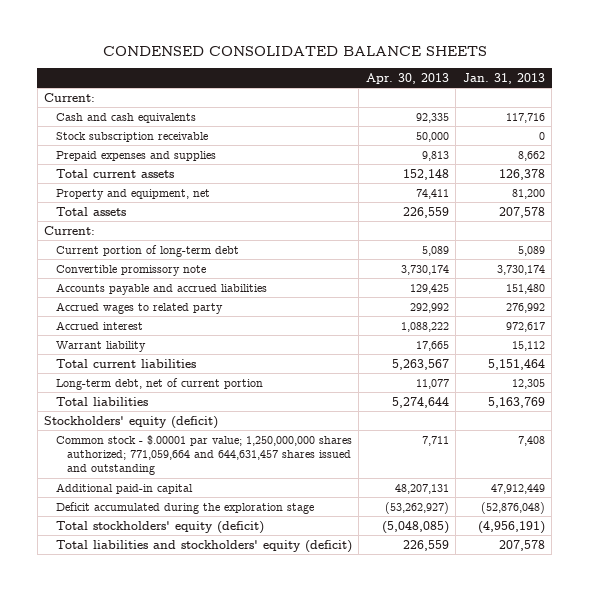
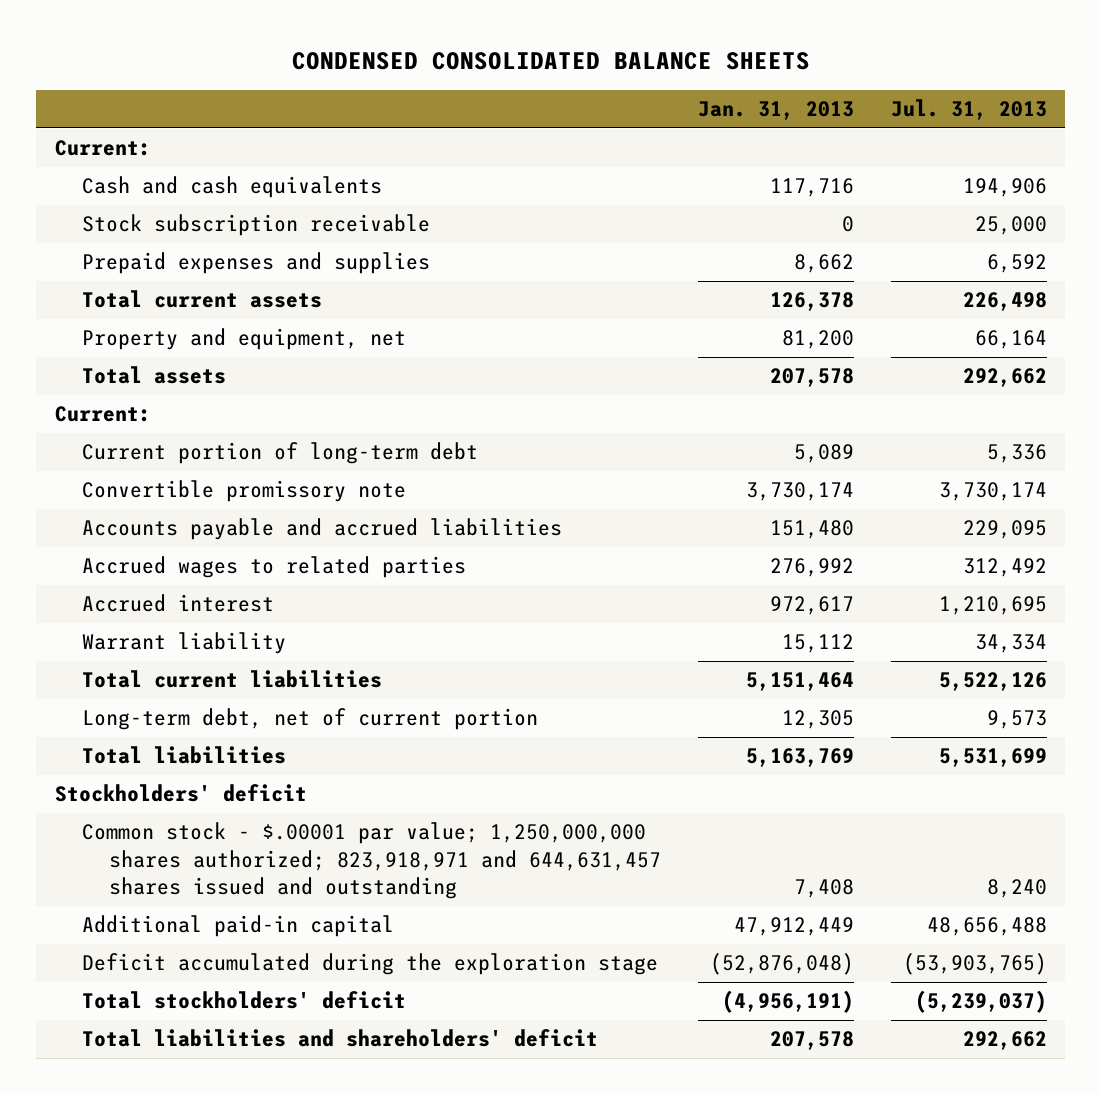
[365,73,449,85] Apr. 30, 2013 -> none
none -> [890,99,1047,121] Jul. 31, 2013
[55,301,223,314] Accrued wages to related party -> [81,556,466,579] Accrued wages to related parties
[44,415,219,429] Stockholders' equity (deficit) -> [54,784,307,803] Stockholders' deficit
[55,434,352,476] Common stock - $.00001 par value; 1,250,000,000 shares authorized; 771,059,664 and 644,631,457 shares issued and outstanding -> [81,822,661,899] Common stock - $.00001 par value; 1,250,000,000 shares authorized; 823,918,971 and 644,631,457 shares issued and outstanding
[55,520,264,534] Total stockholders' equity (deficit) -> [81,991,406,1010] Total stockholders' deficit
[55,539,352,553] Total liabilities and stockholders' equity (deficit) -> [81,1029,598,1048] Total liabilities and shareholders' deficit

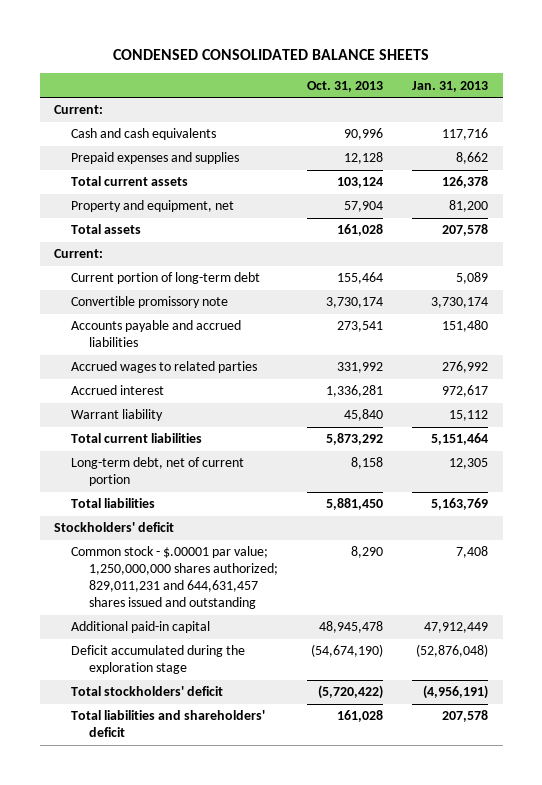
[890,99,1047,121] Jul. 31, 2013 -> none
none -> [306,80,383,92] Oct. 31, 2013
[81,214,430,237] Stock subscription receivable -> none
[81,822,661,899] Common stock - $.00001 par value; 1,250,000,000 shares authorized; 823,918,971 and 644,631,457 shares issued and outstanding -> [71,546,278,610] Common stock - $.00001 par value; 1,250,000,000 shares authorized; 829,011,231 and 644,631,457 shares issued and outstanding

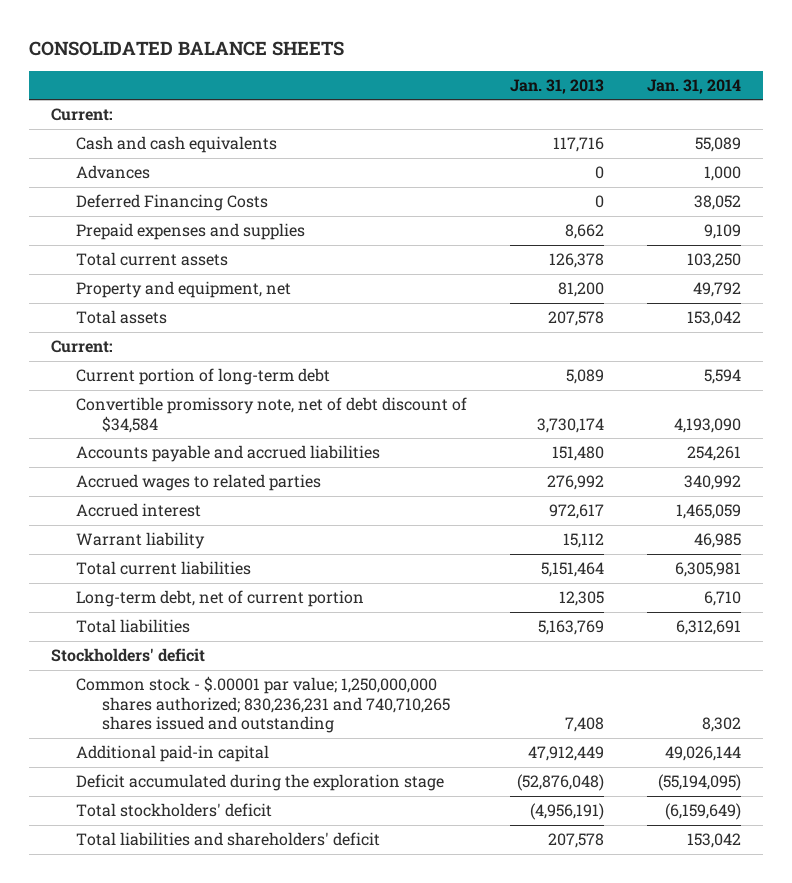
[113,49,430,61] CONDENSED CONSOLIDATED BALANCE SHEETS -> [29,40,345,56] CONSOLIDATED BALANCE SHEETS
[306,80,383,92] Oct. 31, 2013 -> none
none -> [647,78,742,94] Jan. 31, 2014
none -> [76,165,151,180] Advances
none -> [76,194,269,212] Deferred Financing Costs
[71,296,229,309] Convertible promissory note -> [76,397,468,433] Convertible promissory note, net of debt discount of $34,584
[71,546,278,610] Common stock - $.00001 par value; 1,250,000,000 shares authorized; 829,011,231 and 644,631,457 shares issued and outstanding -> [76,676,450,734] Common stock - $.00001 par value; 1,250,000,000 shares authorized; 830,236,231 and 740,710,265 shares issued and outstanding

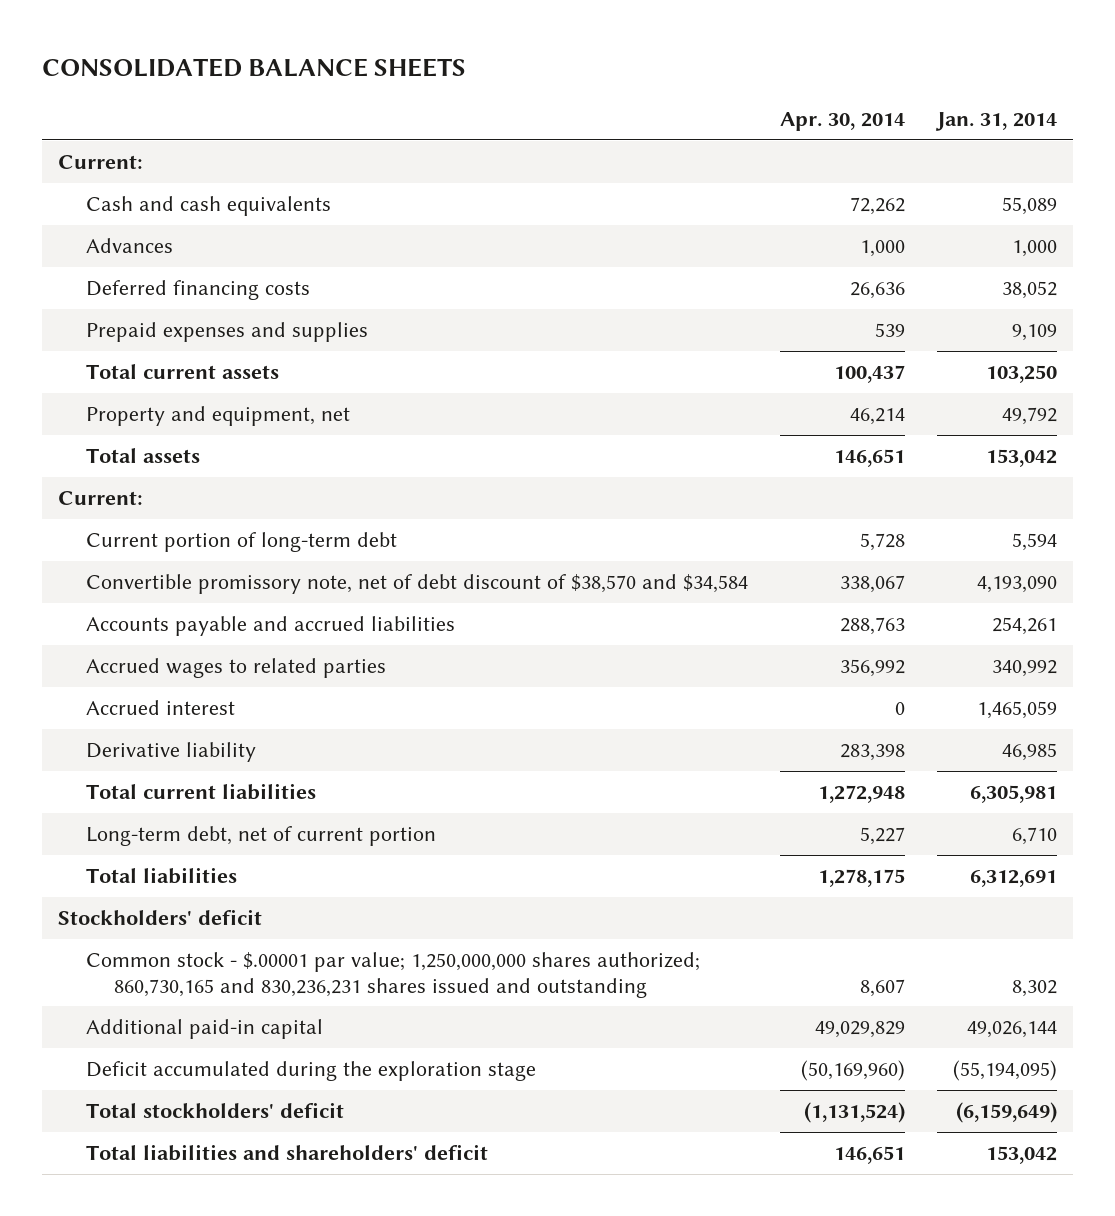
[510,78,605,94] Jan. 31, 2013 -> none
none -> [780,112,906,132] Apr. 30, 2014
[76,194,269,212] Deferred Financing Costs -> [85,279,310,300] Deferred financing costs
[76,397,468,433] Convertible promissory note, net of debt discount of $34,584 -> [85,573,748,594] Convertible promissory note, net of debt discount of $38,570 and $34,584
[76,532,206,550] Warrant liability -> [85,741,256,762] Derivative liability
[76,676,450,734] Common stock - $.00001 par value; 1,250,000,000 shares authorized; 830,236,231 and 740,710,265 shares issued and outstanding -> [85,951,700,998] Common stock - $.00001 par value; 1,250,000,000 shares authorized; 860,730,165 and 830,236,231 shares issued and outstanding

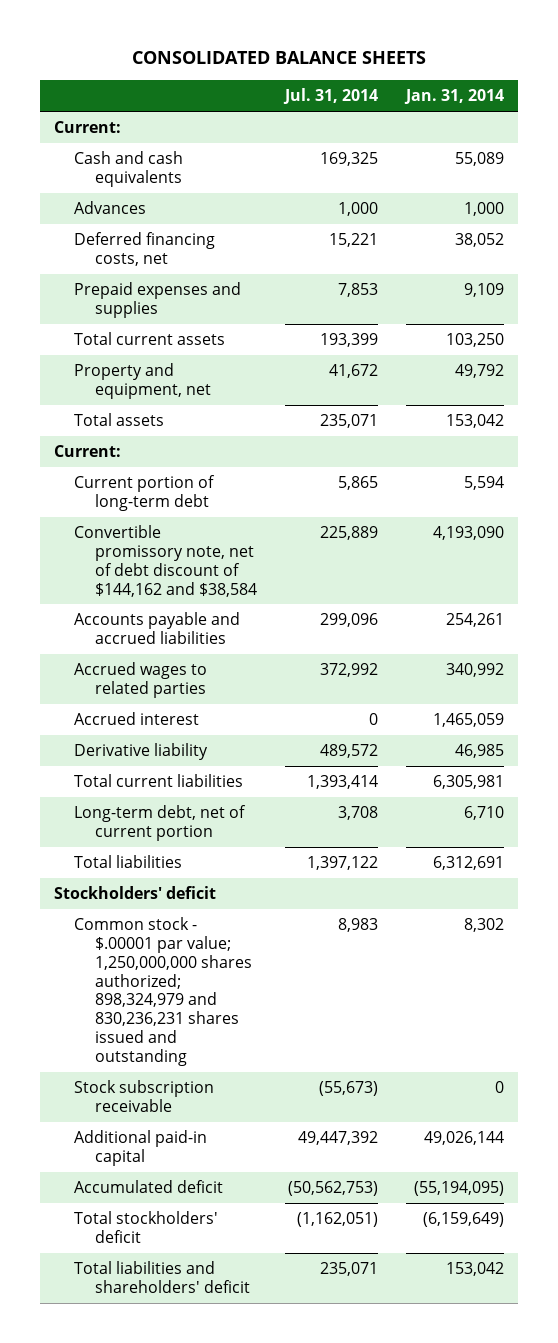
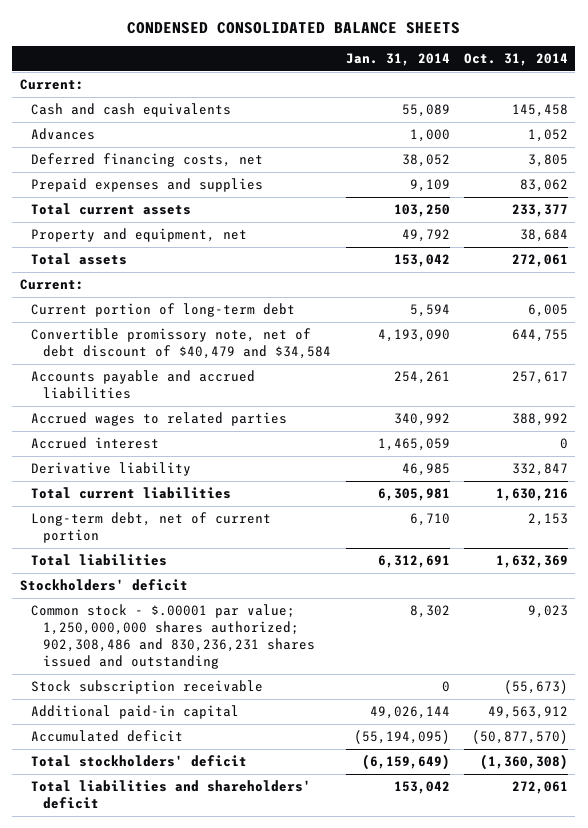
[132,51,427,65] CONSOLIDATED BALANCE SHEETS -> [126,21,460,34] CONDENSED CONSOLIDATED BALANCE SHEETS
[283,88,379,105] Jul. 31, 2014 -> none
none -> [464,53,569,67] Oct. 31, 2014
[74,525,258,597] Convertible promissory note, net of debt discount of $144,162 and $38,584 -> [31,328,331,360] Convertible promissory note, net of debt discount of $40,479 and $34,584
[74,917,253,1066] Common stock - $.00001 par value; 1,250,000,000 shares authorized; 898,324,979 and 830,236,231 shares issued and outstanding -> [31,604,315,670] Common stock - $.00001 par value; 1,250,000,000 shares authorized; 902,308,486 and 830,236,231 shares issued and outstanding

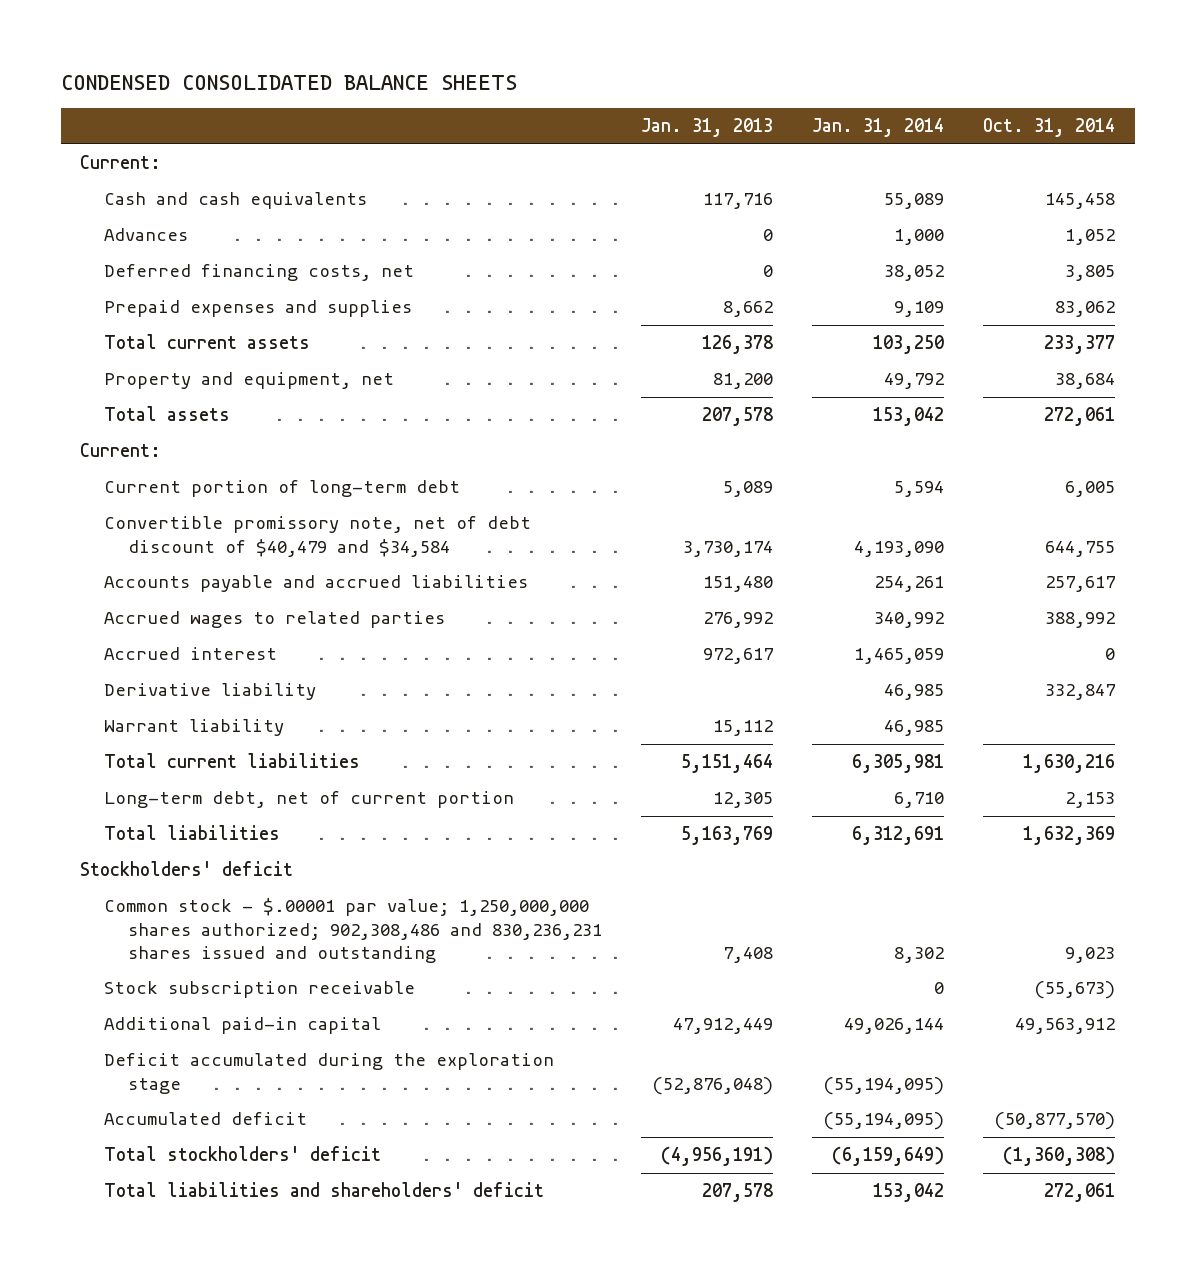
none -> [641,118,774,138] Jan. 31, 2013
none -> [104,719,285,737] Warrant liability
none -> [104,1053,555,1094] Deficit accumulated during the exploration stage

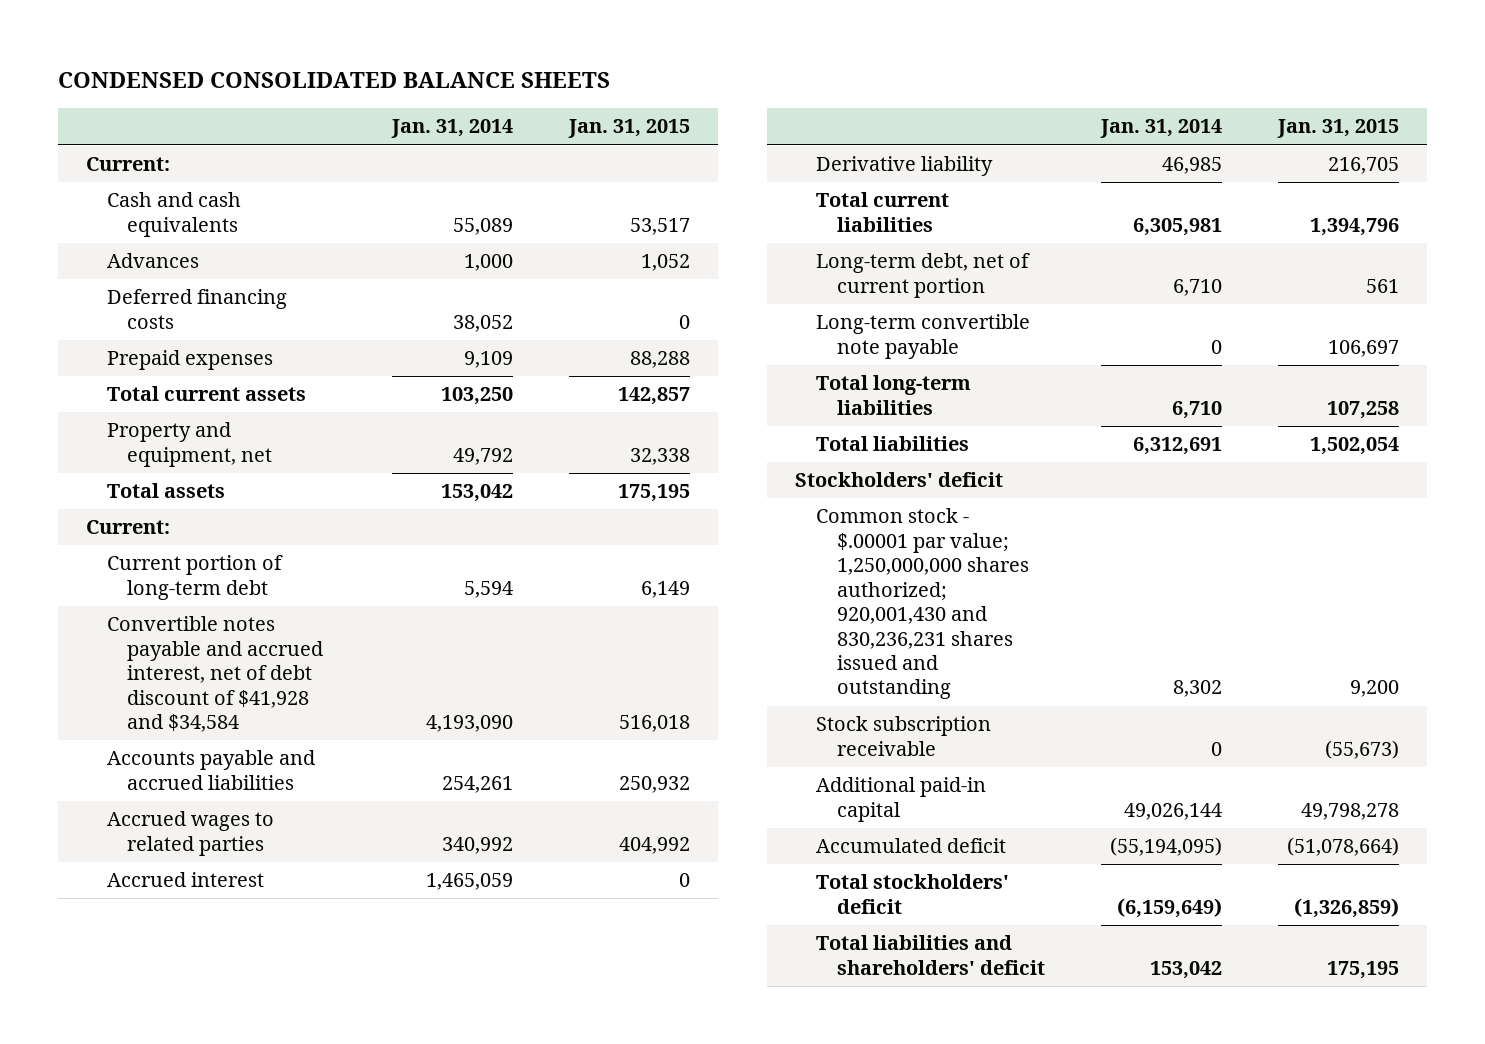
[641,118,774,138] Jan. 31, 2013 -> none
[983,118,1116,138] Oct. 31, 2014 -> none
none -> [567,119,690,139] Jan. 31, 2015
[104,264,415,282] Deferred financing costs, net -> [106,289,287,329] Deferred financing costs
[104,300,413,318] Prepaid expenses and supplies -> [106,350,273,371] Prepaid expenses
[104,516,532,557] Convertible promissory note, net of debt discount of $40,479 and $34,584 -> [106,616,324,733] Convertible notes payable and accrued interest, net of debt discount of $41,928 and $34,584
[104,719,285,737] Warrant liability -> none
none -> [816,314,1031,359] Long-term convertible note payable
none -> [816,375,972,415] Total long-term liabilities
[104,898,602,963] Common stock - $.00001 par value; 1,250,000,000 shares authorized; 902,308,486 and 830,236,231 shares issued and outstanding -> [816,508,1029,700] Common stock - $.00001 par value; 1,250,000,000 shares authorized; 920,001,430 and 830,236,231 shares issued and outstanding
[104,1053,555,1094] Deficit accumulated during the exploration stage -> none

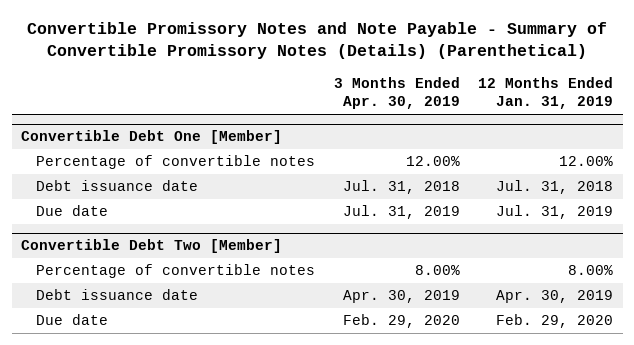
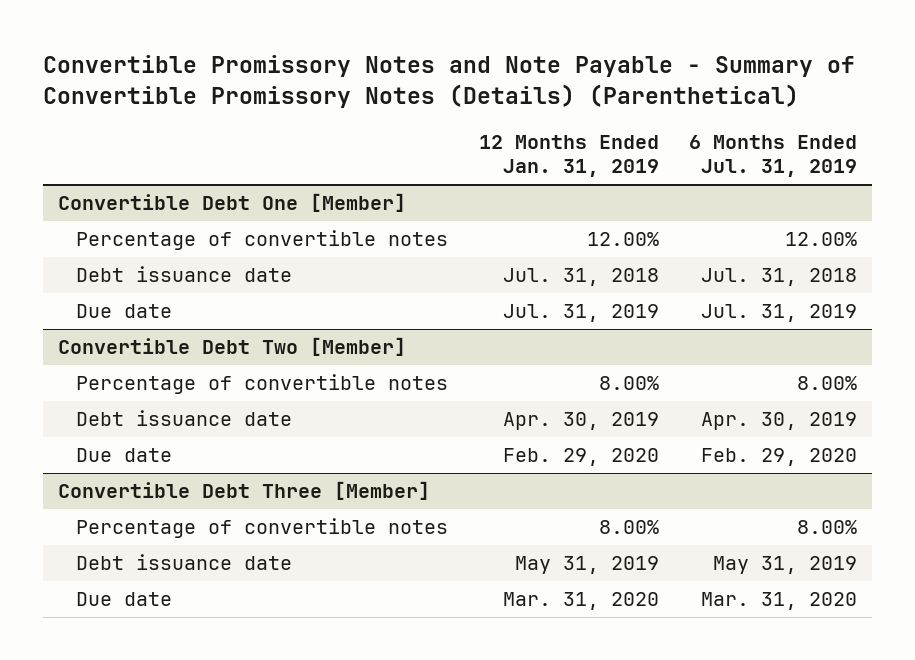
[333,77,460,110] 3 Months Ended Apr. 30, 2019 -> none
none -> [689,134,858,178] 6 Months Ended Jul. 31, 2019
none -> [58,481,431,501] Convertible Debt Three [Member]
none -> [76,518,449,539] Percentage of convertible notes
none -> [76,554,293,571] Debt issuance date
none -> [76,592,173,607] Due date

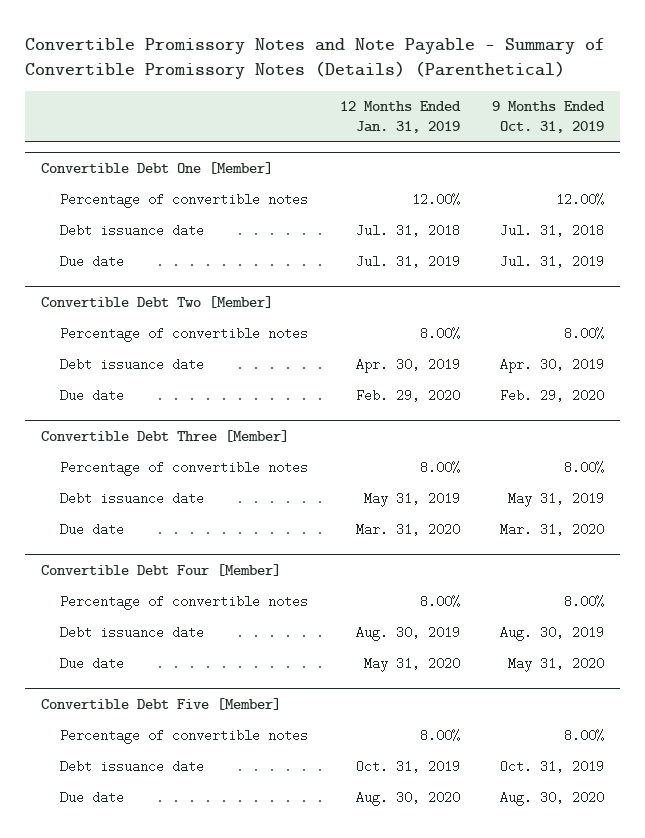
[689,134,858,178] 6 Months Ended Jul. 31, 2019 -> none
none -> [492,101,606,134] 9 Months Ended Oct. 31, 2019
none -> [40,564,281,577] Convertible Debt Four [Member]
none -> [60,595,309,611] Percentage of convertible notes
none -> [60,626,205,640] Debt issuance date
none -> [60,657,125,671] Due date
none -> [40,698,281,711] Convertible Debt Five [Member]
none -> [60,729,309,745] Percentage of convertible notes
none -> [60,760,205,774] Debt issuance date
none -> [60,791,125,805] Due date

